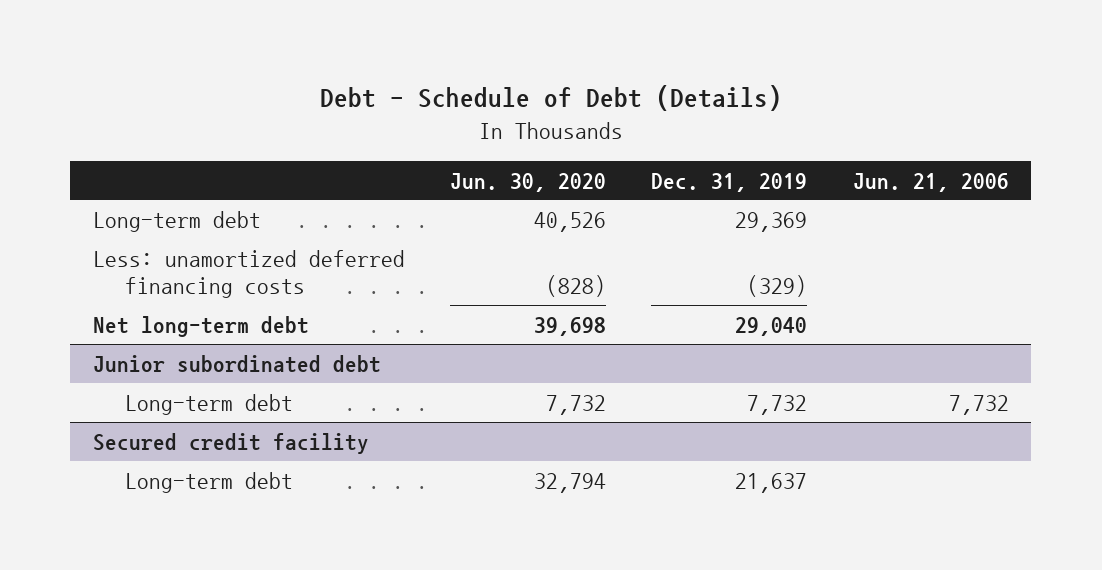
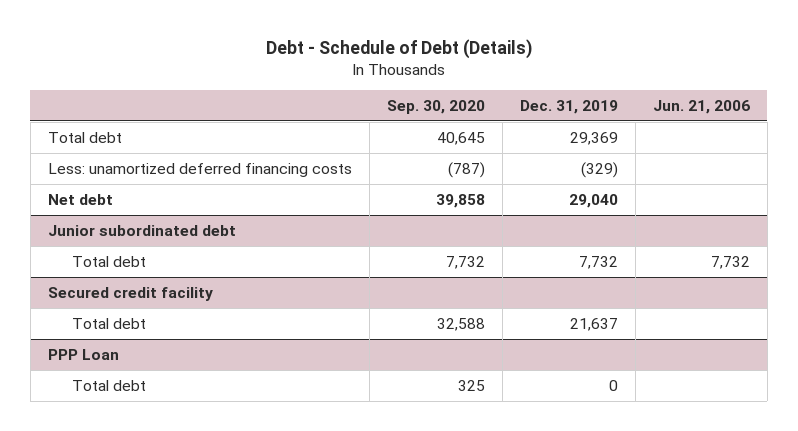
[450,172,607,192] Jun. 30, 2020 -> none
none -> [386,99,485,114] Sep. 30, 2020
[92,210,261,232] Long-term debt -> [47,131,122,143] Total debt
[92,315,309,337] Net long-term debt -> [47,193,113,205] Net debt
[124,393,293,415] Long-term debt -> [71,255,146,267] Total debt
[124,471,293,493] Long-term debt -> [71,317,146,329] Total debt
none -> [47,348,119,360] PPP Loan
none -> [71,379,146,391] Total debt

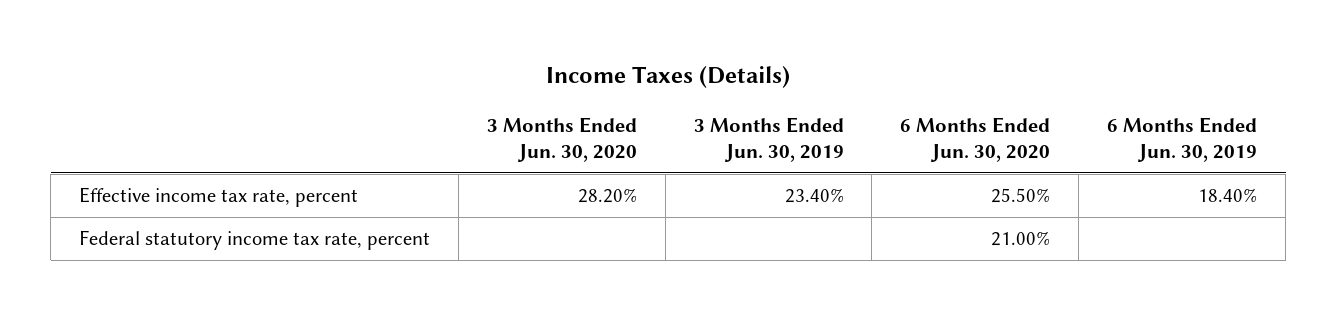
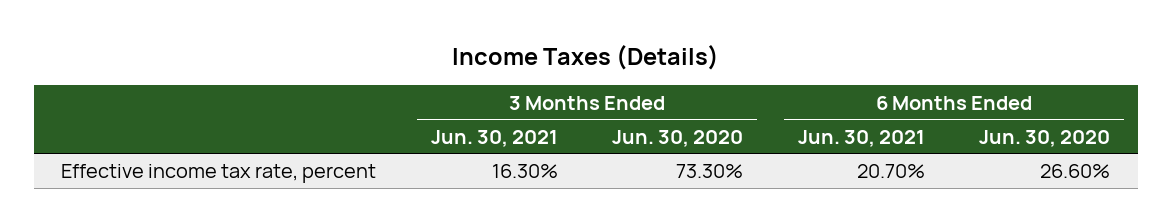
[693,116,844,163] 3 Months Ended Jun. 30, 2019 -> none
[1107,116,1258,163] 6 Months Ended Jun. 30, 2019 -> none
none -> [430,129,558,147] Jun. 30, 2021
none -> [797,129,925,147] Jun. 30, 2021
[78,230,430,251] Federal statutory income tax rate, percent -> none
[577,188,637,204] 28.20% -> [676,164,744,179] 73.30%
[991,188,1051,204] 25.50% -> [1040,164,1111,179] 26.60%

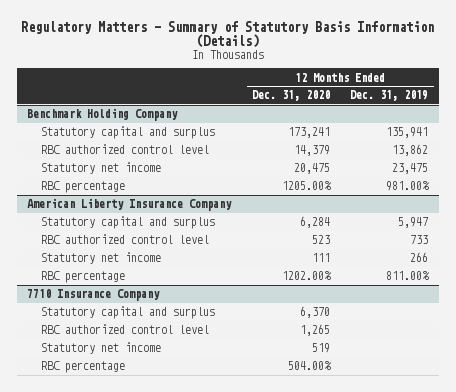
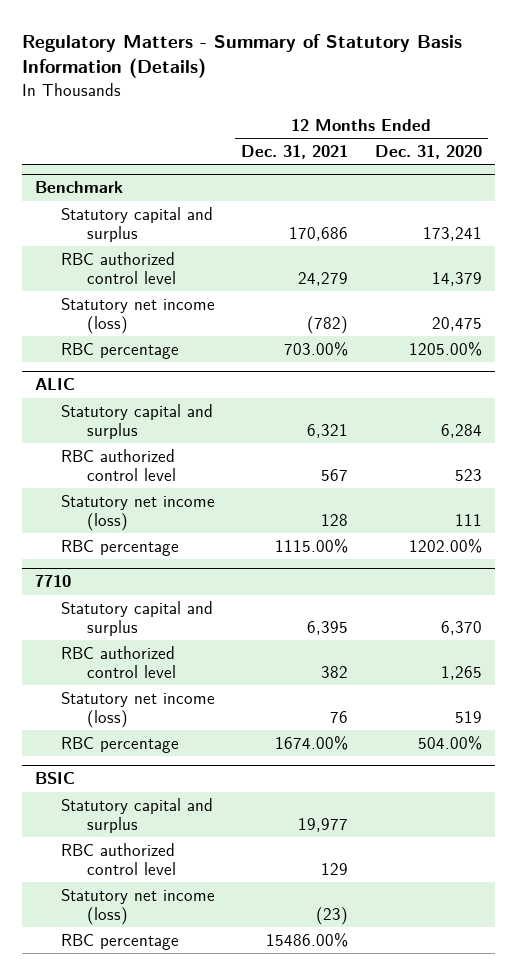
[350,90,429,102] Dec. 31, 2019 -> none
none -> [241,144,349,159] Dec. 31, 2021
[27,108,179,122] Benchmark Holding Company -> [35,181,124,194] Benchmark
[41,162,162,175] Statutory net income -> [61,297,216,334] Statutory net income (loss)
[27,198,233,212] American Liberty Insurance Company -> [35,378,76,391] ALIC
[41,252,162,265] Statutory net income -> [61,494,216,531] Statutory net income (loss)
[27,289,161,302] 7710 Insurance Company -> [35,575,72,588] 7710
[41,342,162,355] Statutory net income -> [61,691,216,728] Statutory net income (loss)
none -> [35,772,76,785] BSIC
none -> [61,797,214,833] Statutory capital and surplus
none -> [61,842,176,875] RBC authorized control level
none -> [61,888,216,925] Statutory net income (loss)
none -> [61,933,180,950] RBC percentage

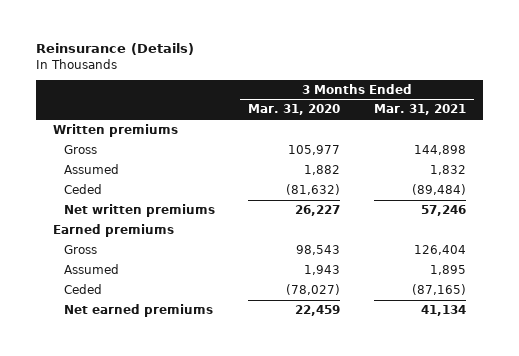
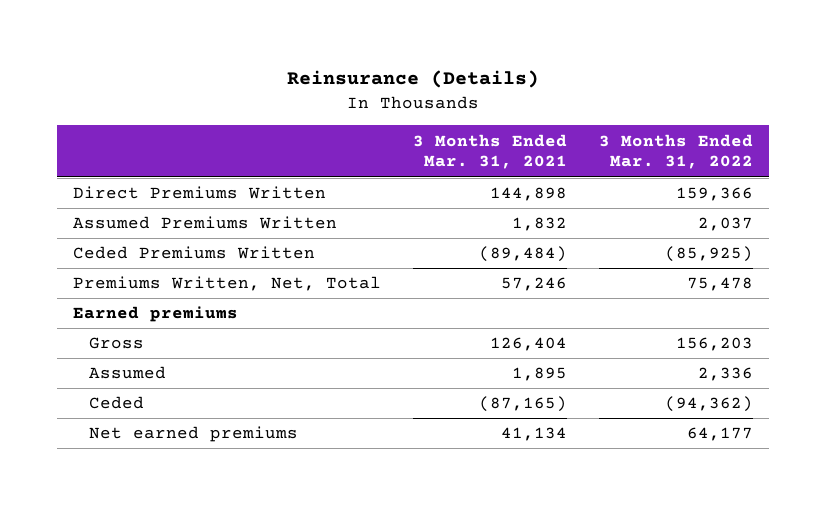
[248,104,341,116] Mar. 31, 2020 -> none
none -> [599,133,754,170] 3 Months Ended Mar. 31, 2022
[52,123,178,137] Written premiums -> none
[63,144,97,154] Gross -> [73,186,327,200] Direct Premiums Written
[63,163,119,174] Assumed -> [73,216,338,230] Assumed Premiums Written
[63,183,102,194] Ceded -> [73,246,316,260] Ceded Premiums Written
[63,203,215,217] Net written premiums -> [73,276,382,292] Premiums Written, Net, Total

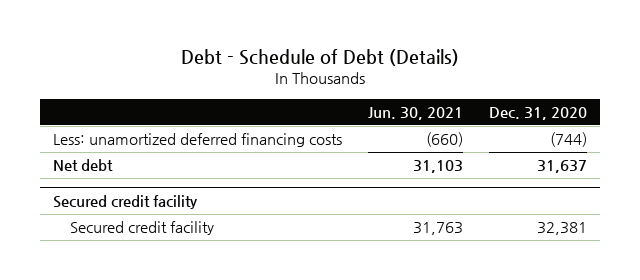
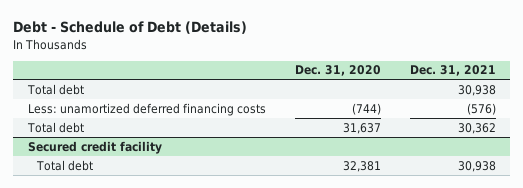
[368,106,464,120] Jun. 30, 2021 -> none
none -> [409,65,496,77] Dec. 31, 2021
none -> [26,83,84,95] Total debt
[52,159,113,172] Net debt -> [26,121,84,133] Total debt
[70,221,215,236] Secured credit facility -> [35,159,93,171] Total debt

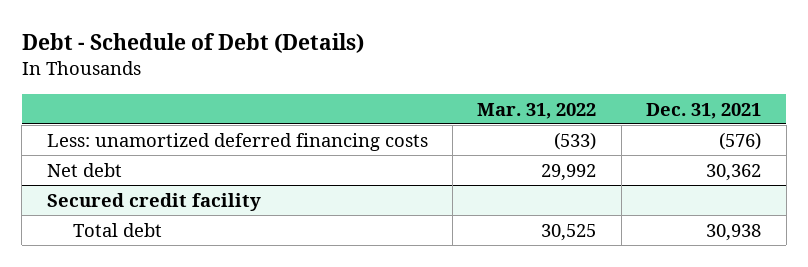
[294,65,381,77] Dec. 31, 2020 -> none
none -> [477,102,597,119] Mar. 31, 2022
[26,83,84,95] Total debt -> none
[26,121,84,133] Total debt -> [46,162,122,177] Net debt

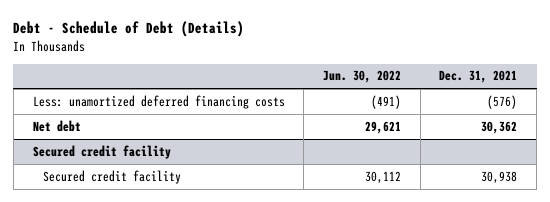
[477,102,597,119] Mar. 31, 2022 -> none
none -> [323,70,402,84] Jun. 30, 2022
[72,222,162,237] Total debt -> [42,169,181,184] Secured credit facility

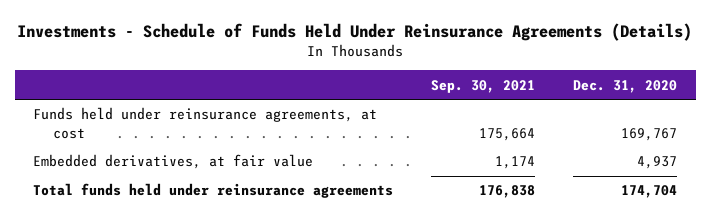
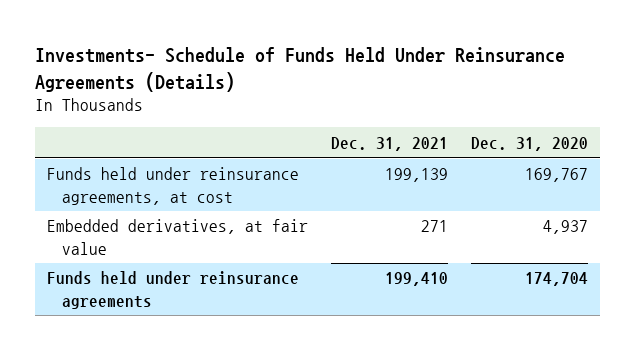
[17,22,693,41] Investments - Schedule of Funds Held Under Reinsurance Agreements (Details) -> [34,47,565,92] Investments- Schedule of Funds Held Under Reinsurance Agreements (Details)
[431,79,536,93] Sep. 30, 2021 -> none
none -> [331,136,449,151] Dec. 31, 2021
[33,183,394,199] Total funds held under reinsurance agreements -> [46,271,299,309] Funds held under reinsurance agreements

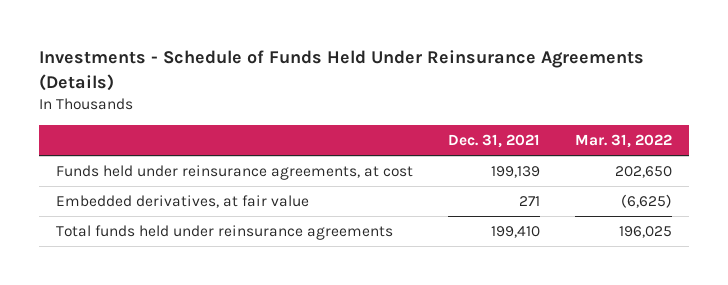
[34,47,565,92] Investments- Schedule of Funds Held Under Reinsurance Agreements (Details) -> [38,50,644,91] Investments - Schedule of Funds Held Under Reinsurance Agreements (Details)
[471,136,589,151] Dec. 31, 2020 -> none
none -> [574,133,672,148] Mar. 31, 2022
[46,271,299,309] Funds held under reinsurance agreements -> [56,225,394,241] Total funds held under reinsurance agreements

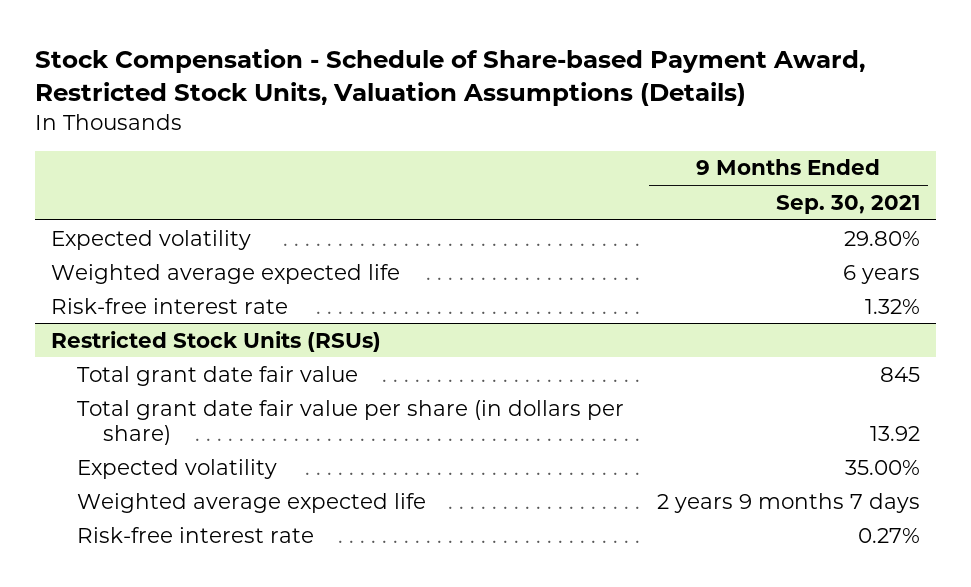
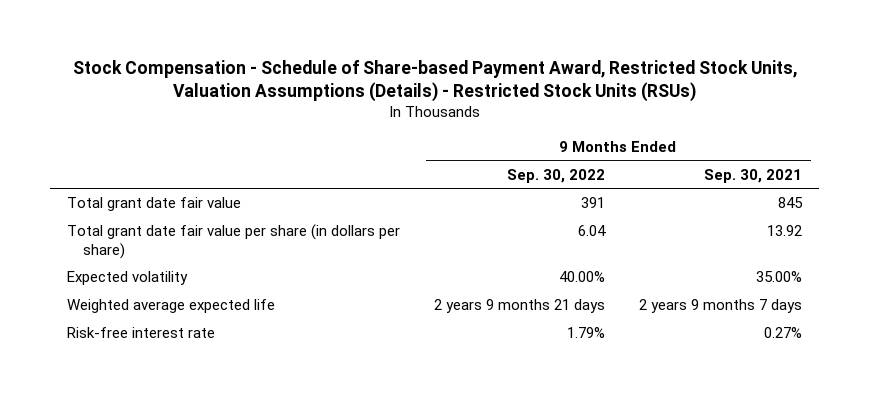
[34,48,865,106] Stock Compensation - Schedule of Share-based Payment Award, Restricted Stock Units, Valuation Assumptions (Details) -> [72,59,797,103] Stock Compensation - Schedule of Share-based Payment Award, Restricted Stock Units, Valuation Assumptions (Details) - Restricted Stock Units (RSUs)
none -> [507,168,606,183] Sep. 30, 2022
[51,229,252,250] Expected volatility -> none
[51,263,401,284] Weighted average expected life -> none
[51,297,289,314] Risk-free interest rate -> none
[51,330,382,352] Restricted Stock Units (RSUs) -> none

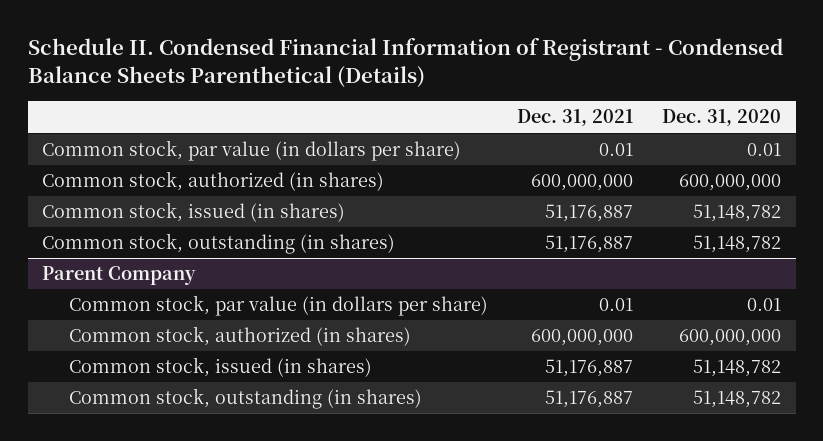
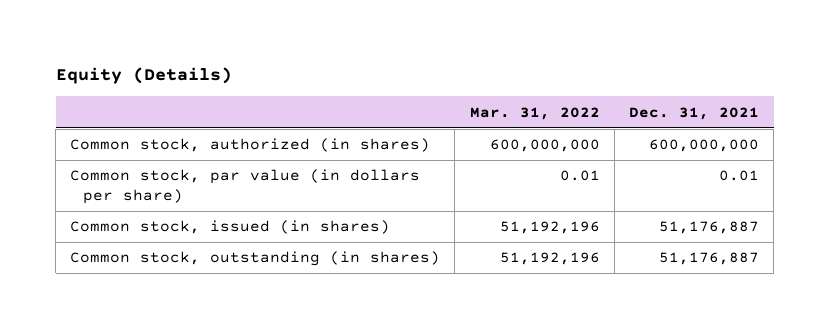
[27,38,783,89] Schedule II. Condensed Financial Information of Registrant - Condensed Balance Sheets Parenthetical (Details) -> [55,67,232,85] Equity (Details)
[662,109,782,127] Dec. 31, 2020 -> none
none -> [469,106,600,120] Mar. 31, 2022
[42,140,462,162] Common stock, par value (in dollars per share) -> none
[42,202,346,223] Common stock, issued (in shares) -> none
[42,233,396,255] Common stock, outstanding (in shares) -> none
[42,266,197,286] Parent Company -> none
[69,326,412,347] Common stock, authorized (in shares) -> none

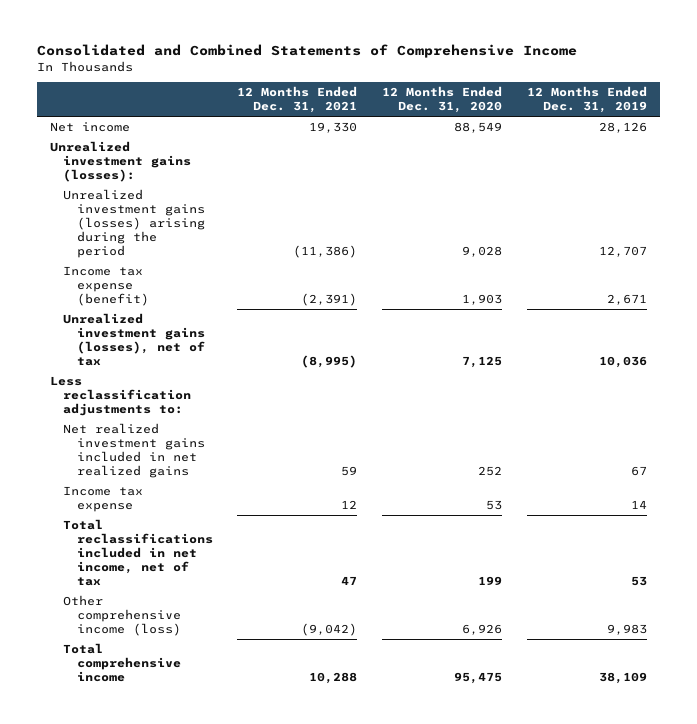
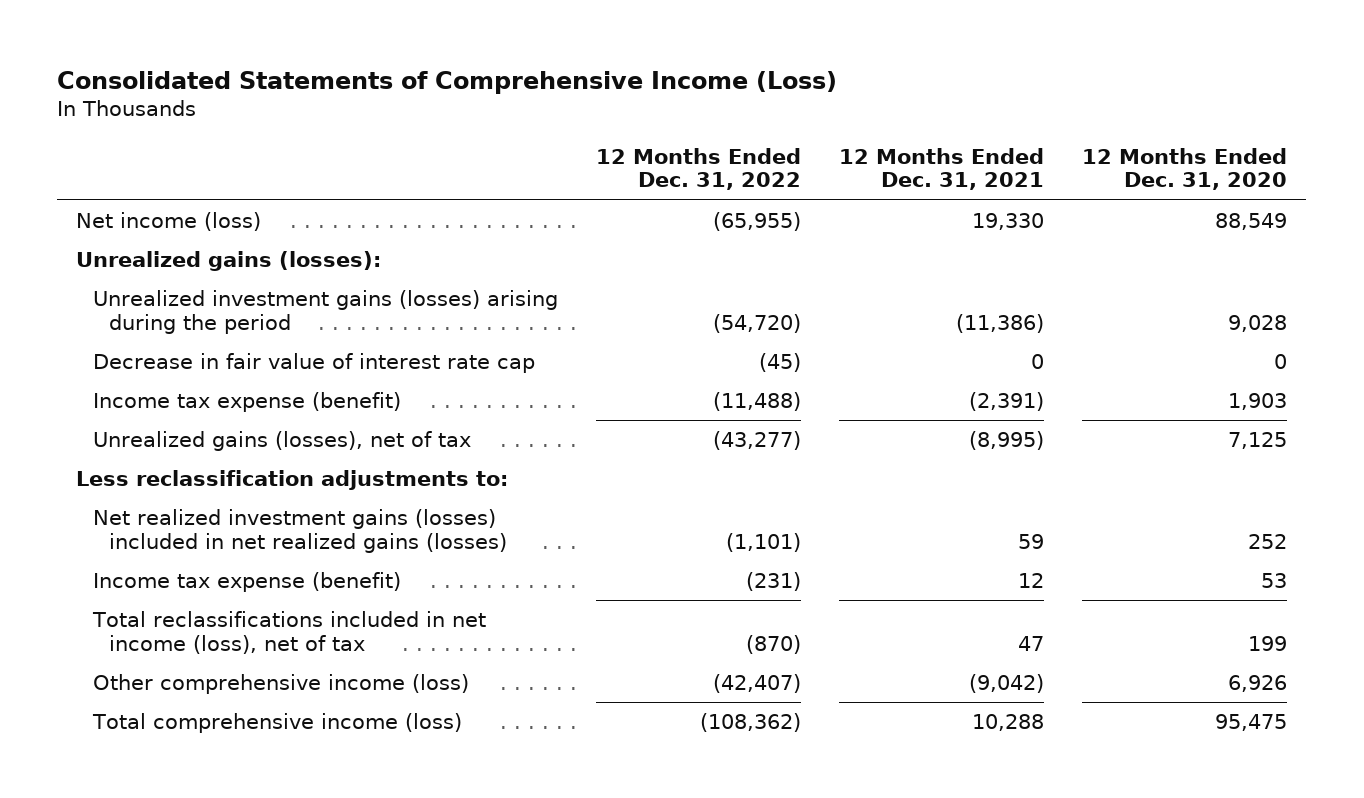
[37,44,578,59] Consolidated and Combined Statements of Comprehensive Income -> [57,70,838,94] Consolidated Statements of Comprehensive Income (Loss)
[527,86,648,114] 12 Months Ended Dec. 31, 2019 -> none
none -> [595,147,801,191] 12 Months Ended Dec. 31, 2022
[49,121,130,132] Net income -> [76,212,262,232] Net income (loss)
[49,140,192,183] Unrealized investment gains (losses): -> [76,251,382,272] Unrealized gains (losses):
none -> [92,353,535,374] Decrease in fair value of interest rate cap
[63,312,205,367] Unrealized investment gains (losses), net of tax -> [92,431,471,452] Unrealized gains (losses), net of tax
[63,422,205,479] Net realized investment gains included in net realized gains -> [92,509,508,553] Net realized investment gains (losses) included in net realized gains (losses)
[63,485,144,512] Income tax expense -> [92,572,401,593] Income tax expense (benefit)
[63,518,213,587] Total reclassifications included in net income, net of tax -> [91,611,486,654] Total reclassifications included in net income (loss), net of tax
[63,642,181,683] Total comprehensive income -> [91,713,462,734] Total comprehensive income (loss)

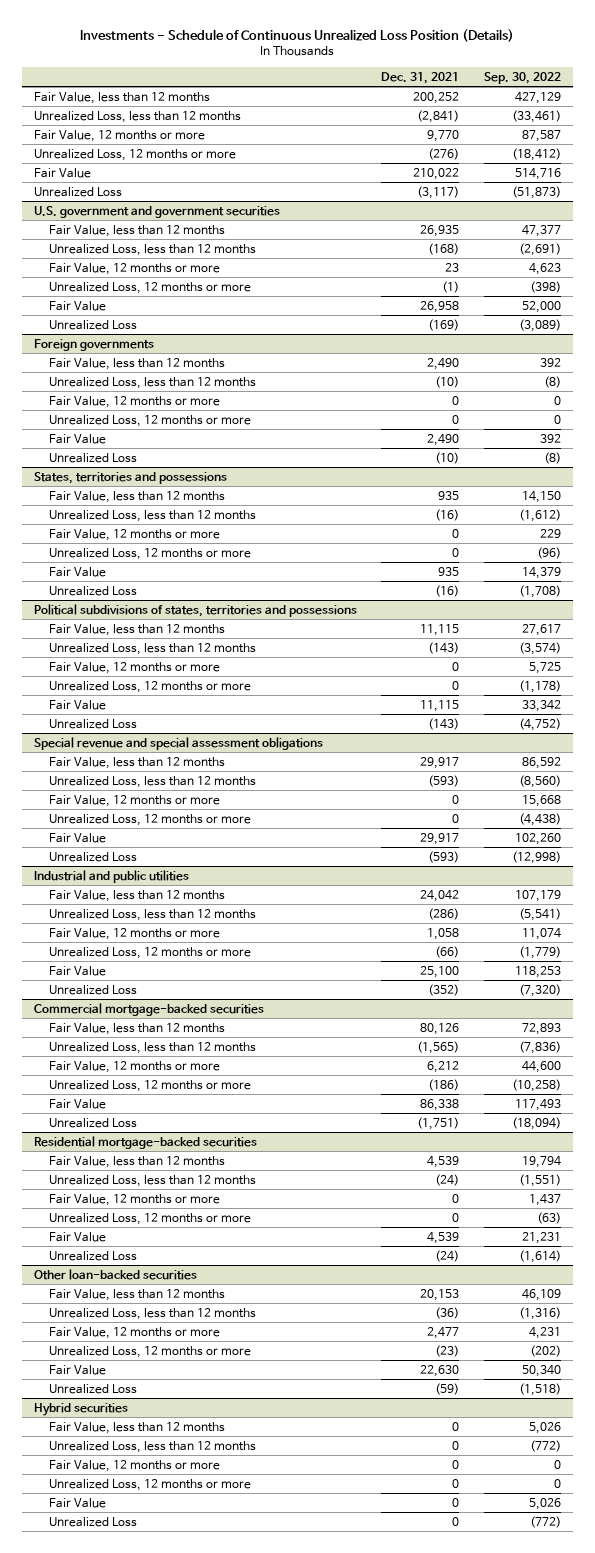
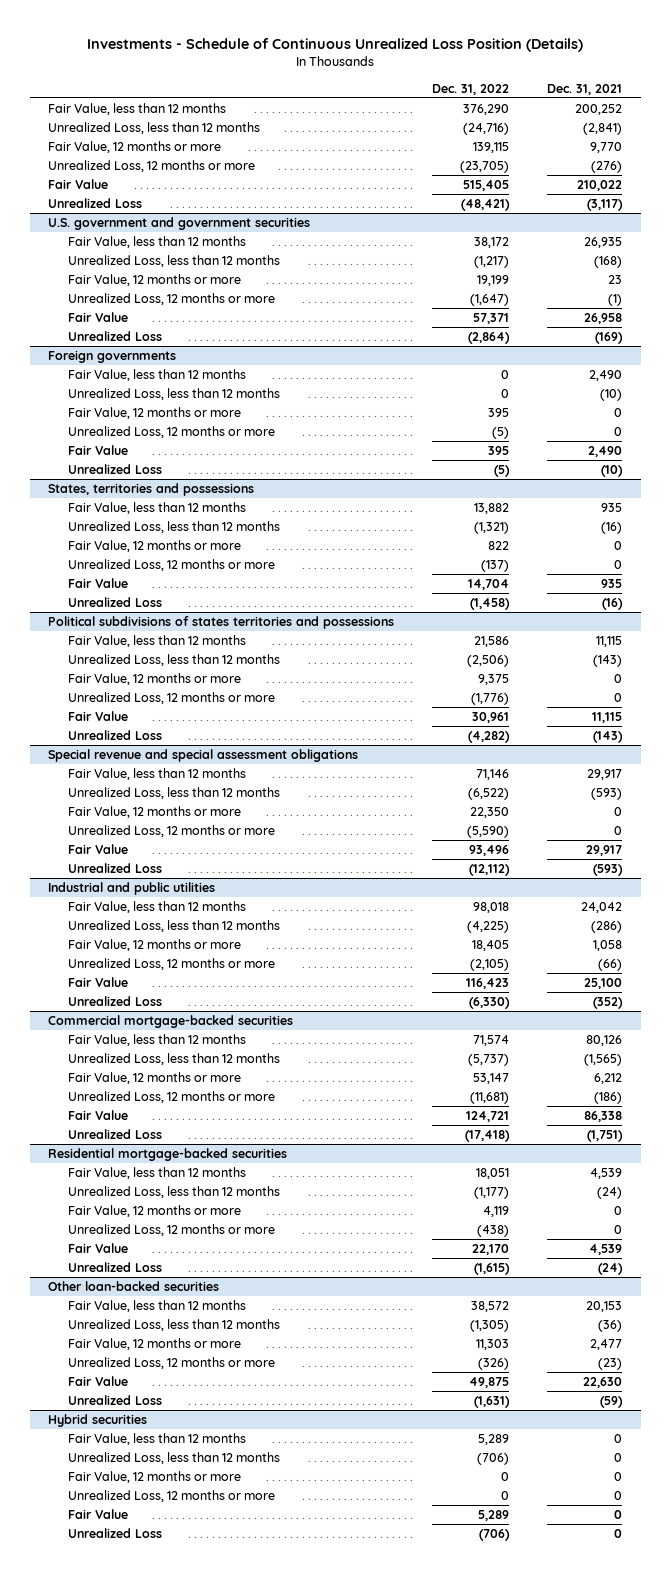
[483,71,561,84] Sep. 30, 2022 -> none
none -> [432,83,510,95] Dec. 31, 2022
[34,603,358,617] Political subdivisions of states, territories and possessions -> [48,616,395,630] Political subdivisions of states territories and possessions

